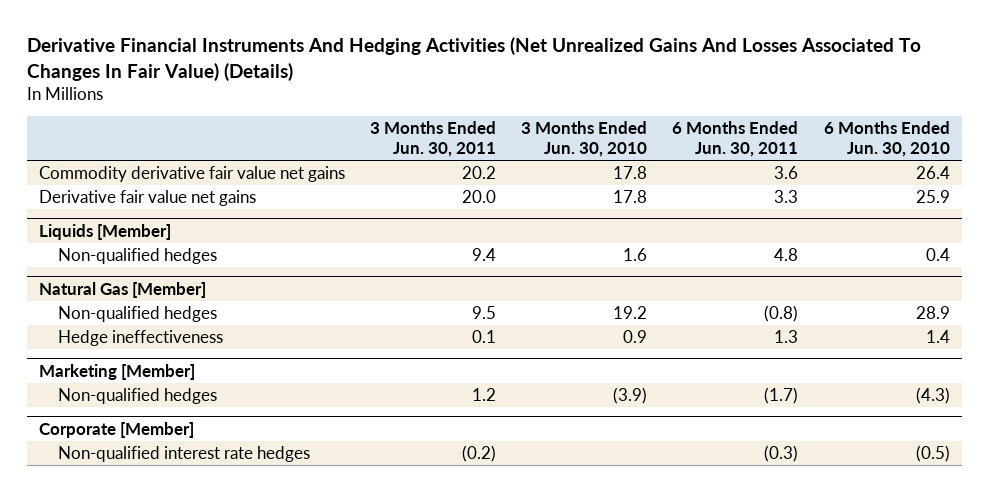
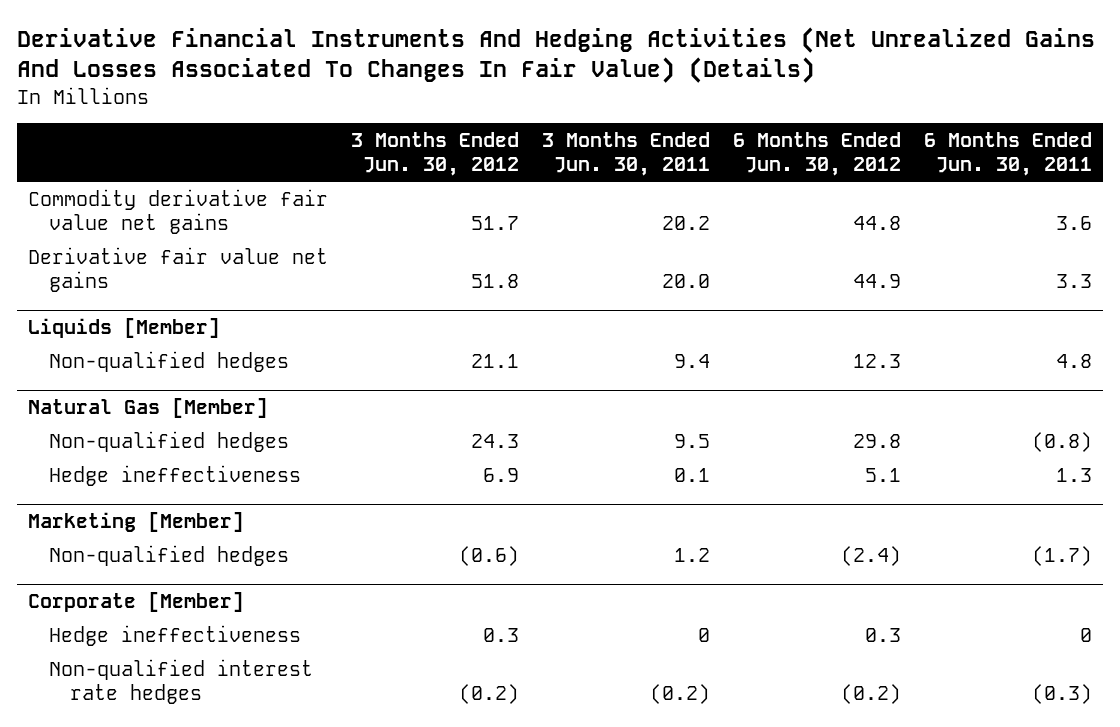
[521,121,648,158] 3 Months Ended Jun. 30, 2010 -> none
[823,121,950,158] 6 Months Ended Jun. 30, 2010 -> none
none -> [351,131,520,177] 3 Months Ended Jun. 30, 2012
none -> [733,131,902,177] 6 Months Ended Jun. 30, 2012
none -> [49,624,302,646] Hedge ineffectiveness

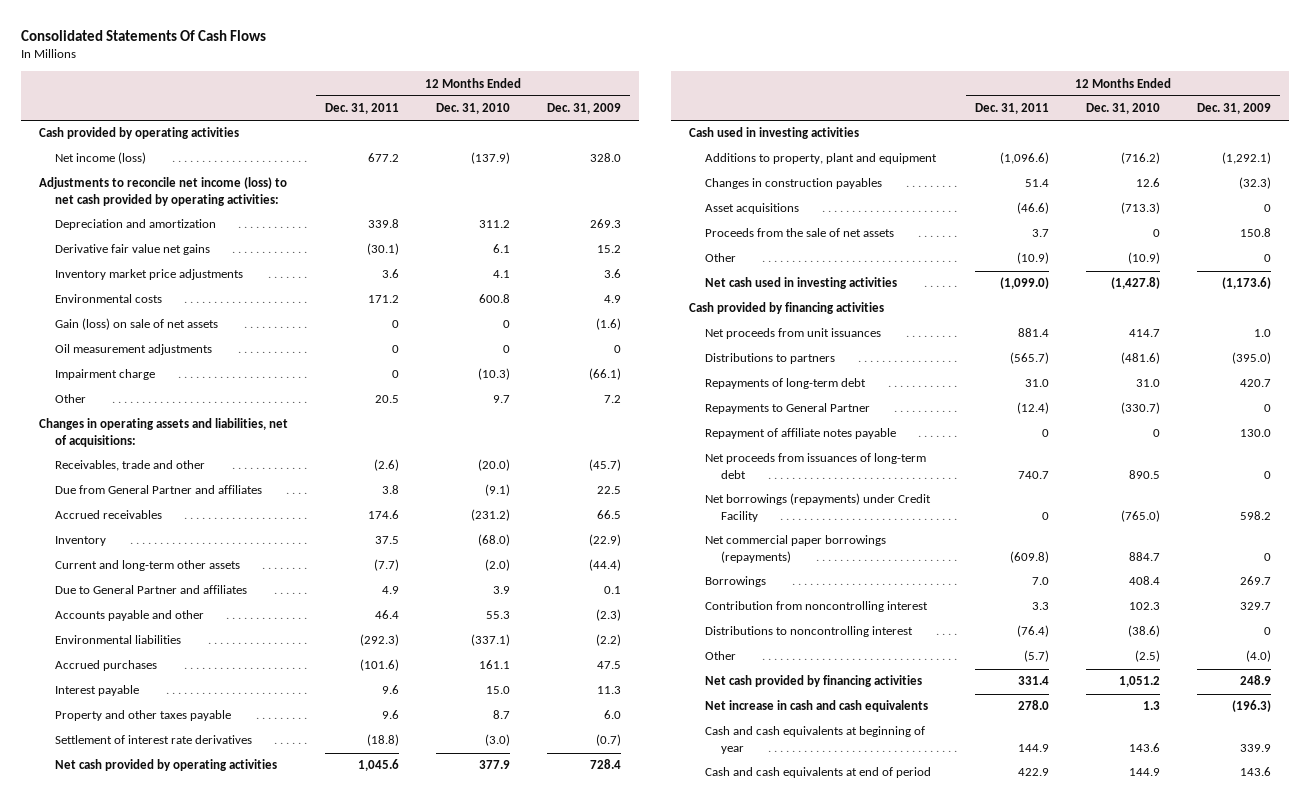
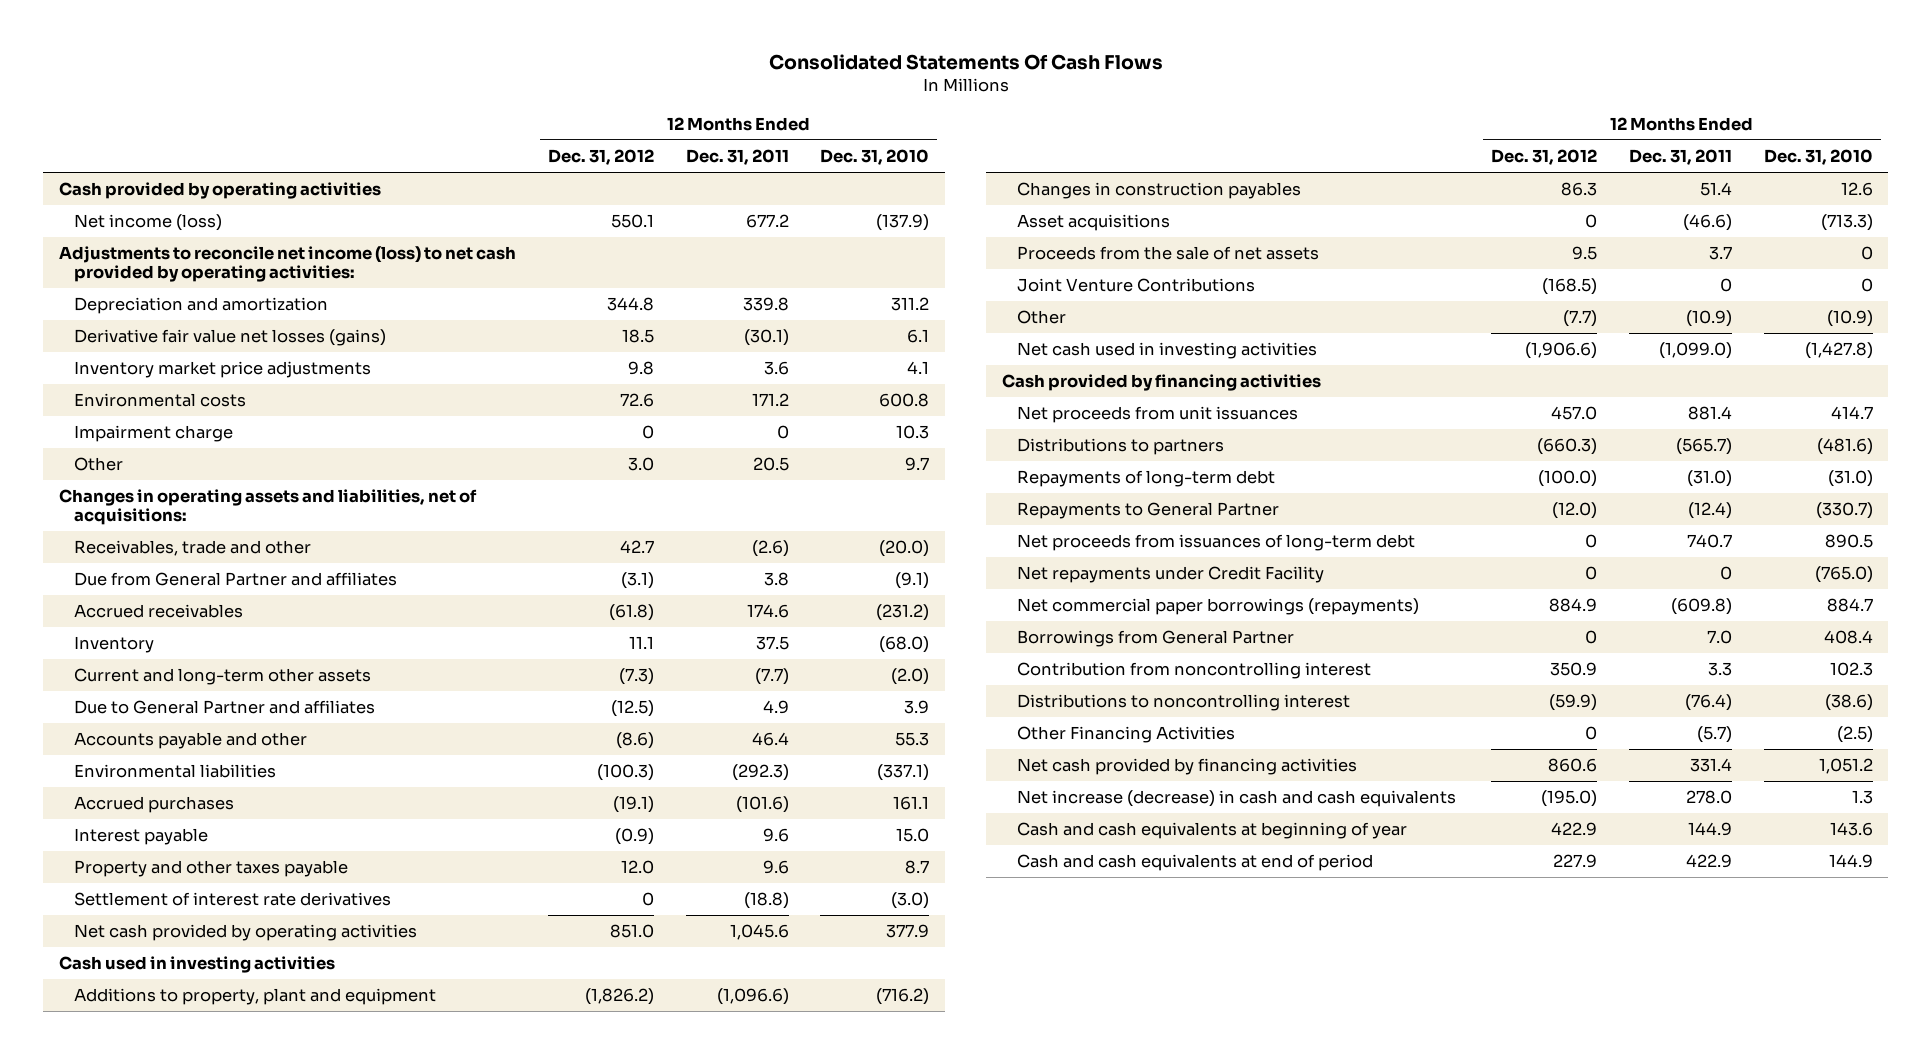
[546,103,621,115] Dec. 31, 2009 -> none
none -> [547,149,654,166] Dec. 31, 2012
[55,244,211,256] Derivative fair value net gains -> [73,329,386,347] Derivative fair value net losses (gains)
[55,318,219,331] Gain (loss) on sale of net assets -> none
[55,344,213,356] Oil measurement adjustments -> none
[477,368,510,381] (10.3) -> [896,425,930,440] 10.3
none -> [1017,278,1256,293] Joint Venture Contributions
[1025,379,1050,388] 31.0 -> [1686,470,1732,488] (31.0)
[1135,379,1160,388] 31.0 -> [1827,470,1873,488] (31.0)
[705,428,897,440] Repayment of affiliate notes payable -> none
[705,493,932,522] Net borrowings (repayments) under Credit Facility -> [1017,566,1325,584] Net repayments under Credit Facility
[705,576,767,588] Borrowings -> [1017,630,1295,648] Borrowings from General Partner
[705,651,737,661] Other -> [1017,726,1236,744] Other Financing Activities
[705,700,929,713] Net increase in cash and cash equivalents -> [1017,790,1457,808] Net increase (decrease) in cash and cash equivalents

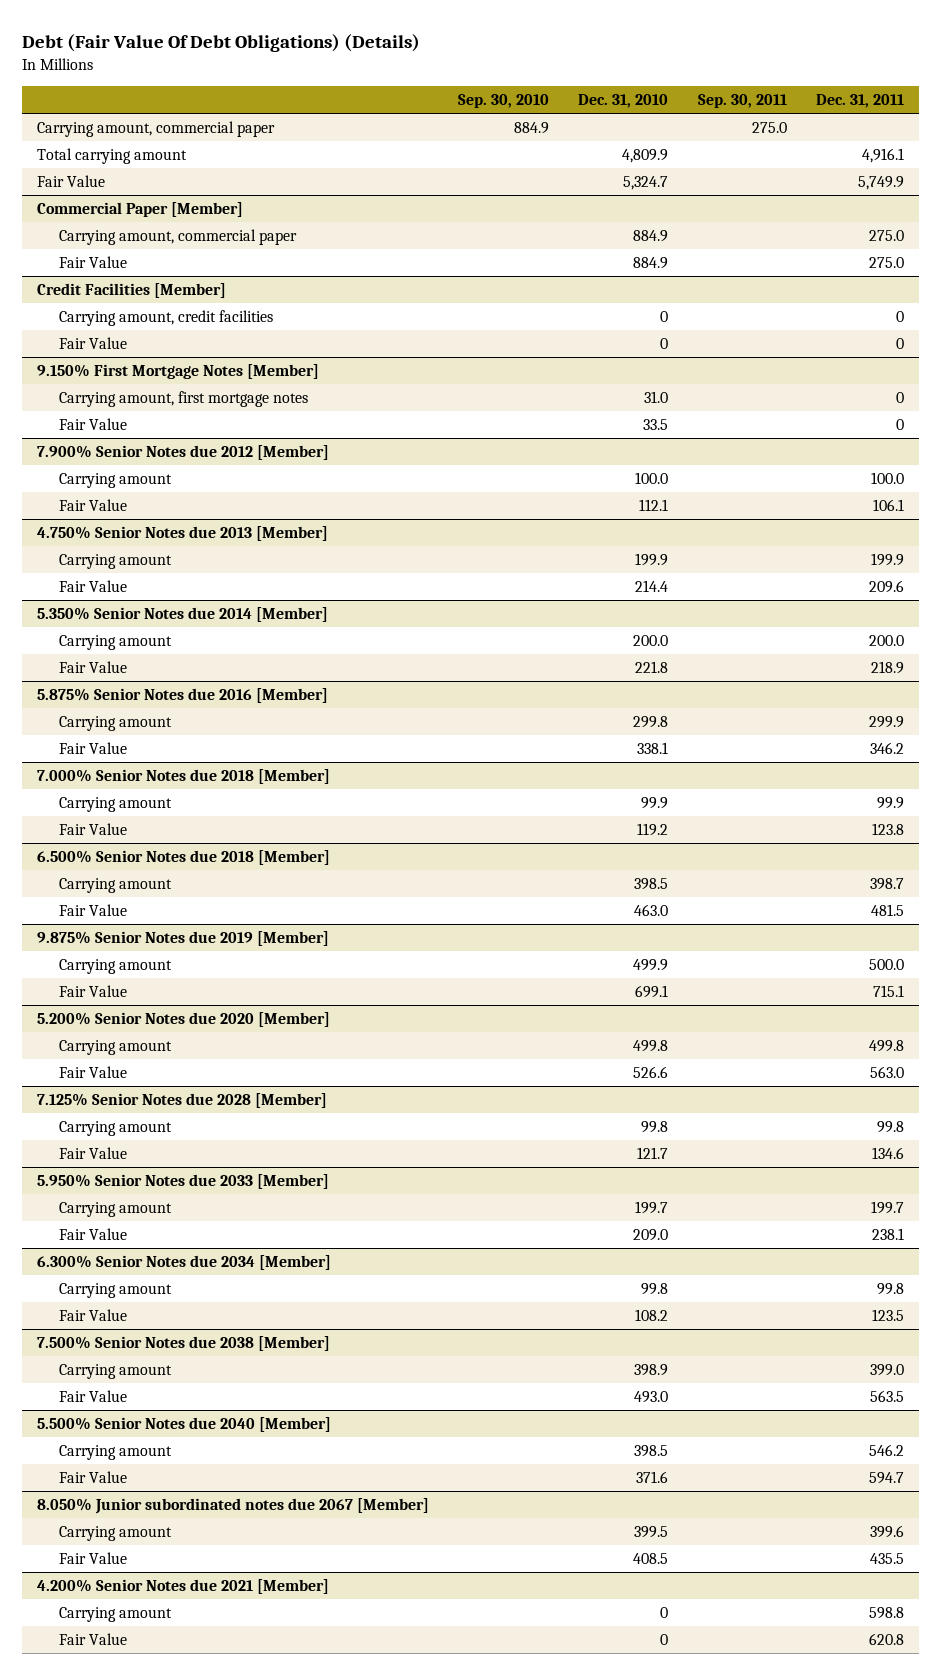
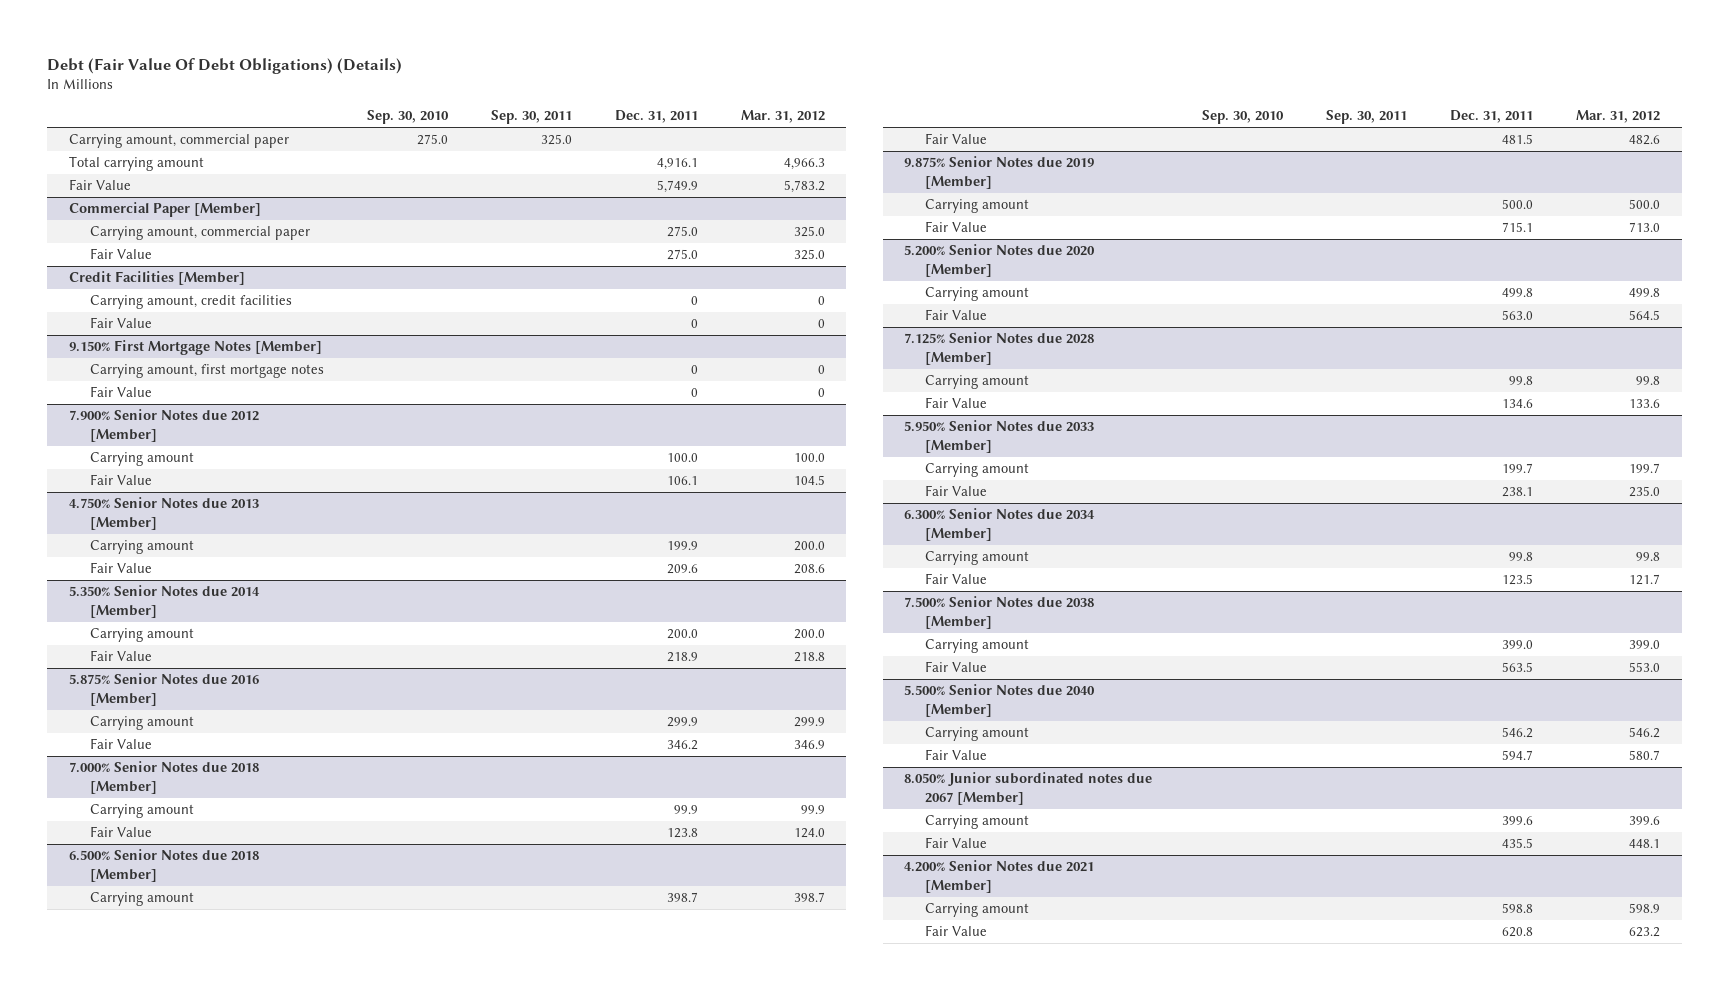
[578,94,669,109] Dec. 31, 2010 -> none
none -> [740,110,825,124] Mar. 31, 2012
[514,122,550,135] 884.9 -> [416,134,448,146] 275.0
[751,122,787,134] 275.0 -> [540,134,572,146] 325.0

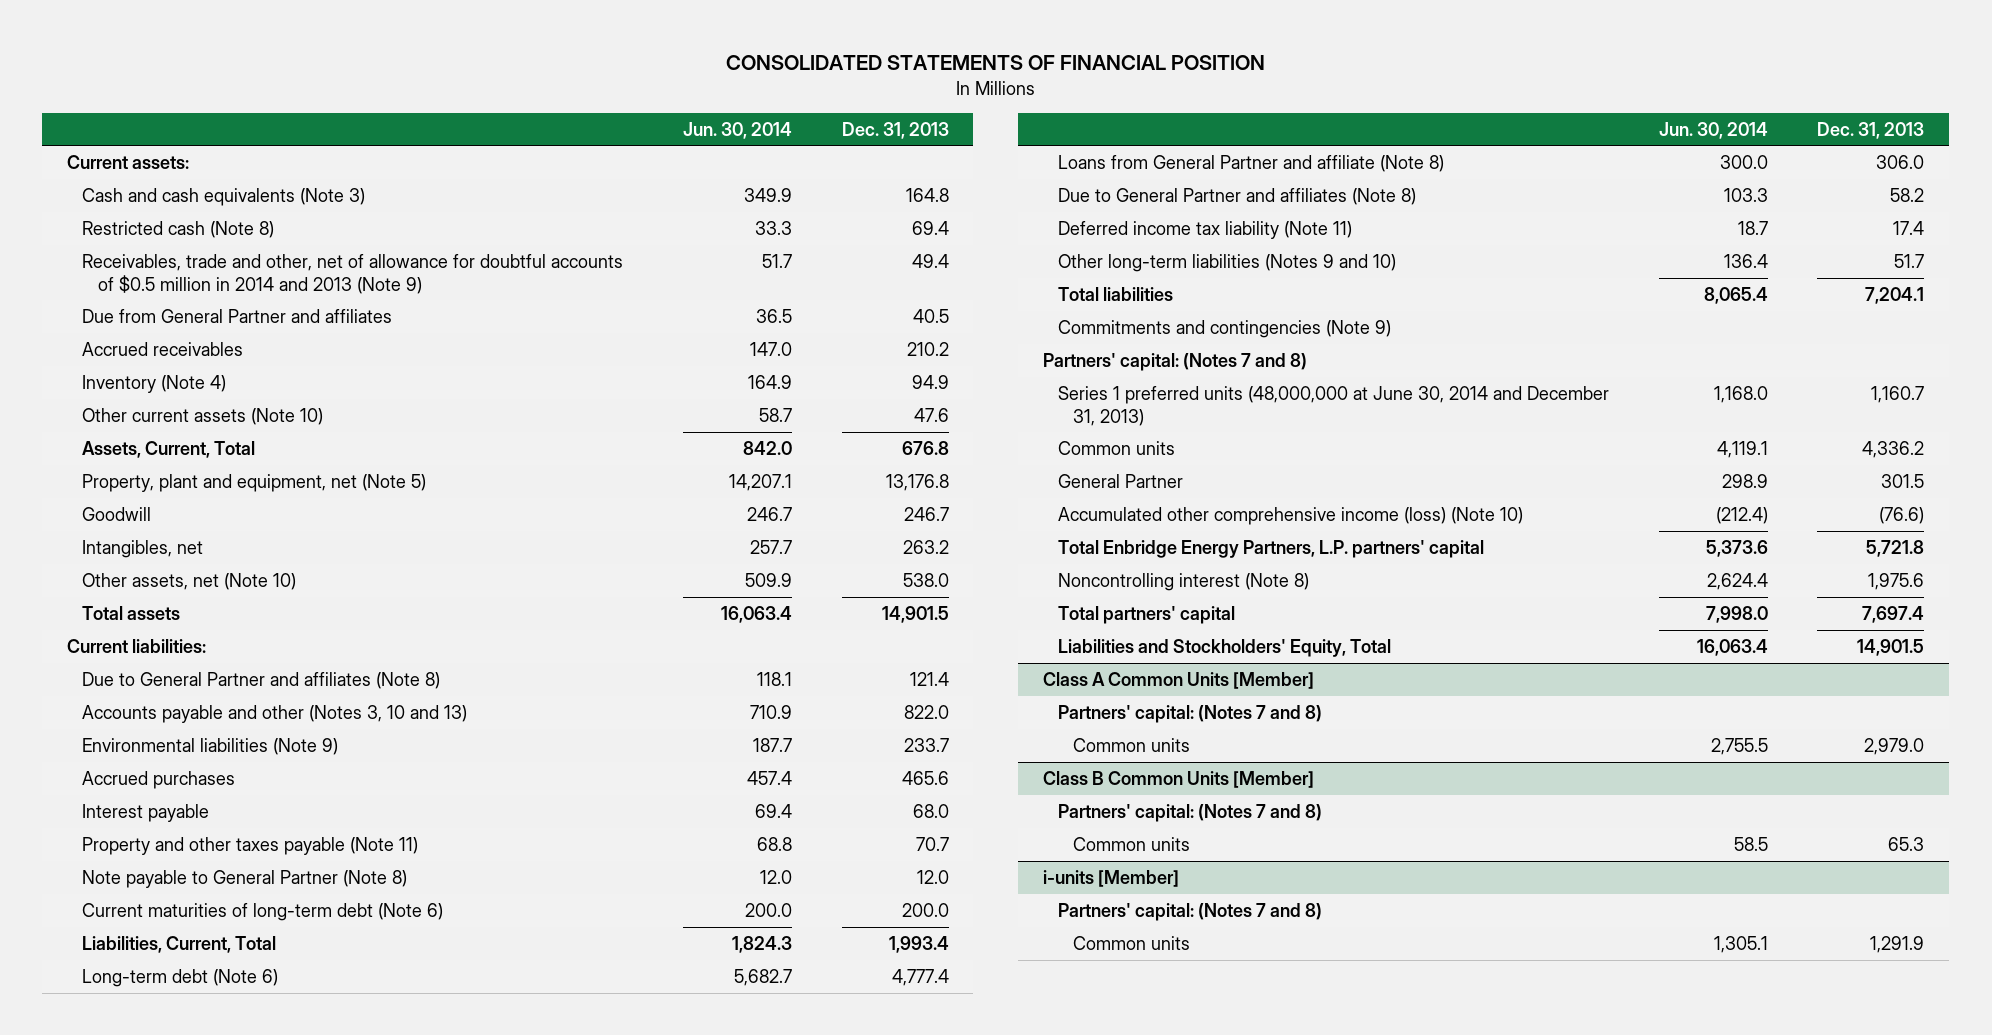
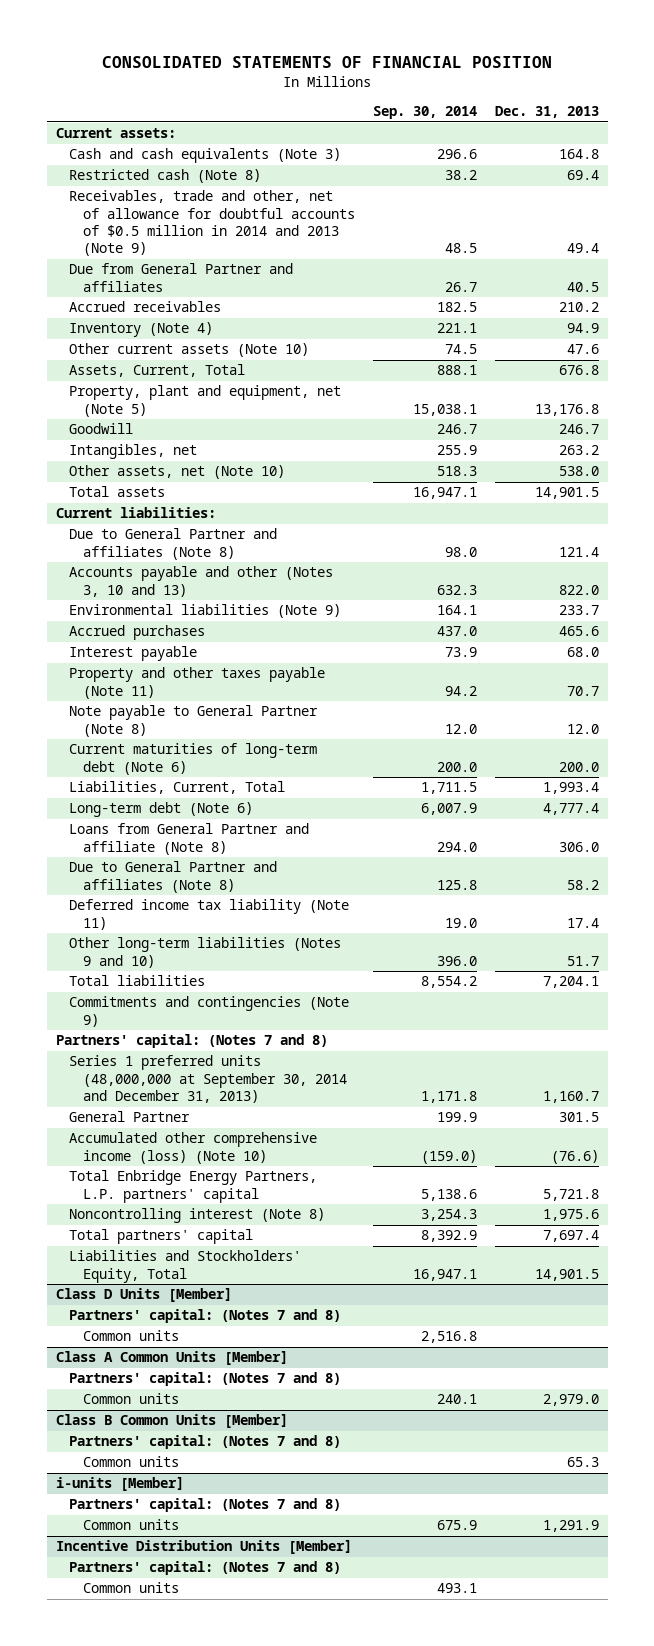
[683,121,793,139] Jun. 30, 2014 -> none
none -> [373,106,478,120] Sep. 30, 2014
[1058,440,1176,455] Common units -> none
[1058,385,1610,426] Series 1 preferred units (48,000,000 at June 30, 2014 and December 31, 2013) -> [69,1055,348,1104] Series 1 preferred units (48,000,000 at September 30, 2014 and December 31, 2013)
none -> [55,1288,232,1303] Class D Units [Member]
none -> [69,1309,342,1324] Partners' capital: (Notes 7 and 8)
none -> [83,1330,180,1342] Common units
none -> [55,1540,352,1555] Incentive Distribution Units [Member]
none -> [69,1561,342,1576] Partners' capital: (Notes 7 and 8)
none -> [83,1582,180,1594] Common units

